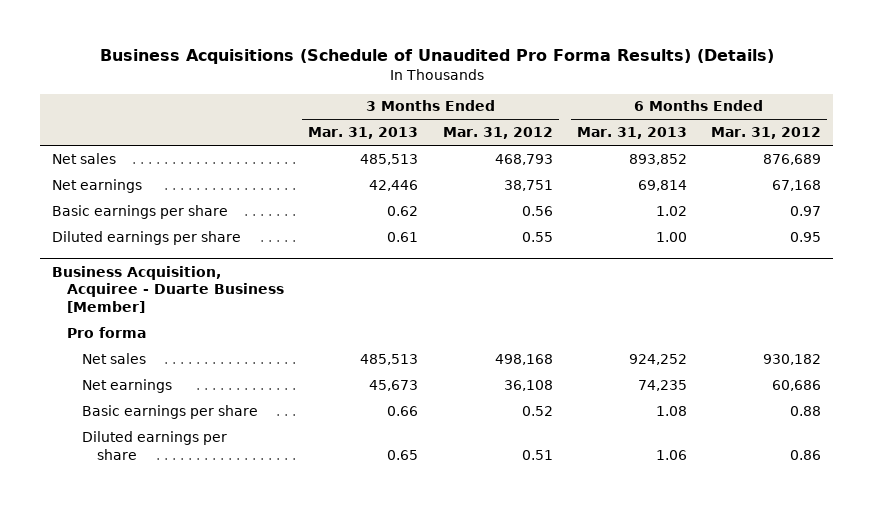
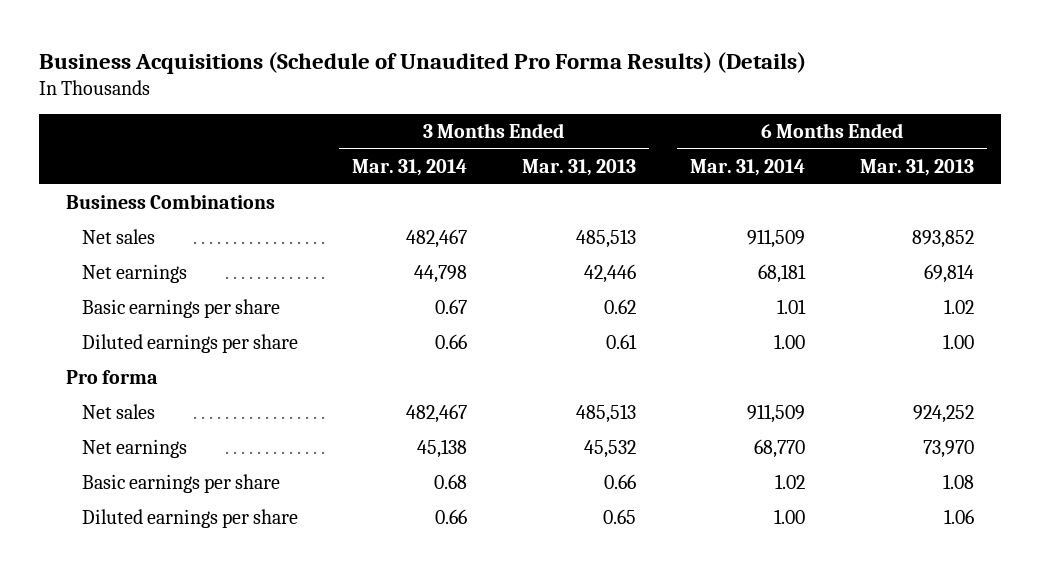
[442,127,553,140] Mar. 31, 2012 -> none
[711,127,822,140] Mar. 31, 2012 -> none
none -> [352,158,468,176] Mar. 31, 2014
none -> [690,158,806,176] Mar. 31, 2014
none -> [65,193,275,209] Business Combinations
[51,265,285,314] Business Acquisition, Acquiree - Duarte Business [Member] -> none
[369,379,419,391] 45,673 -> [583,439,636,458] 45,532
[637,379,687,391] 74,235 -> [922,439,974,458] 73,970

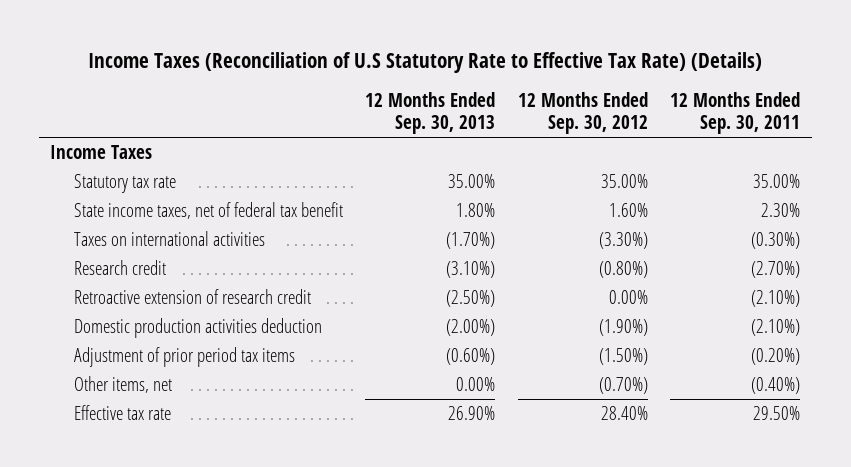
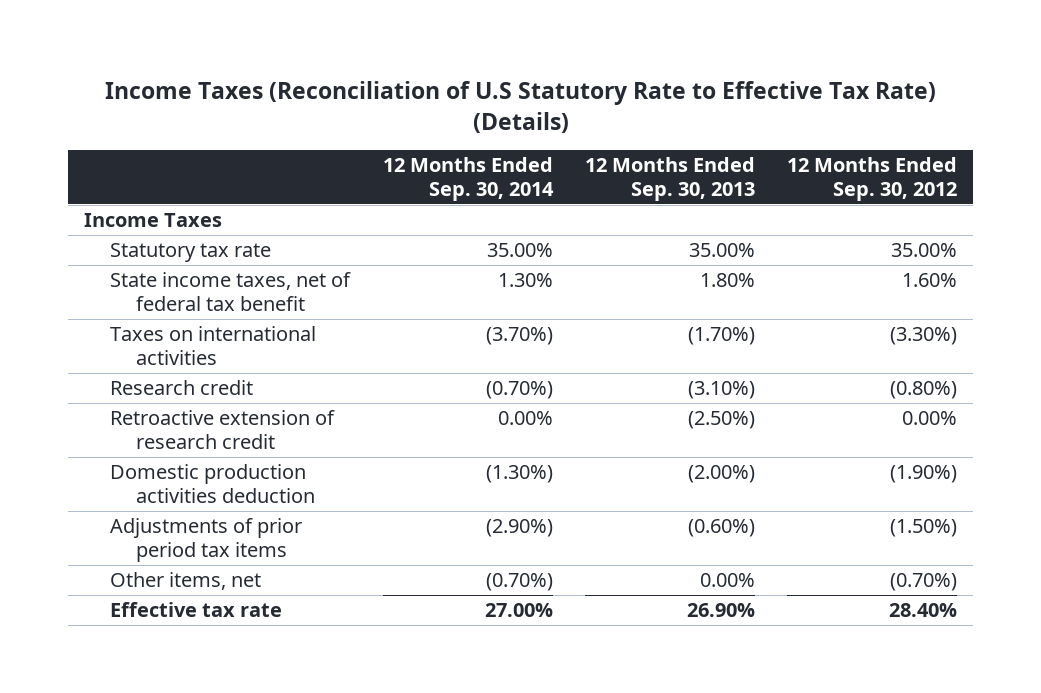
[670,92,801,135] 12 Months Ended Sep. 30, 2011 -> none
none -> [382,157,554,202] 12 Months Ended Sep. 30, 2014
[73,347,295,368] Adjustment of prior period tax items -> [110,518,303,562] Adjustments of prior period tax items

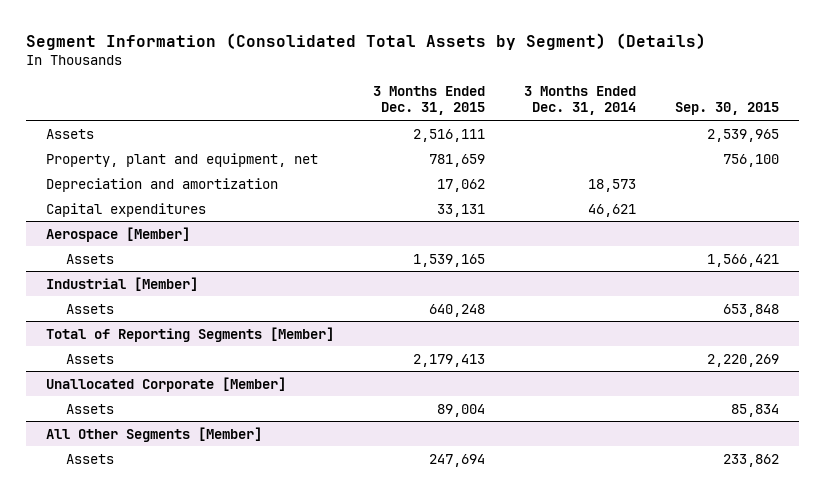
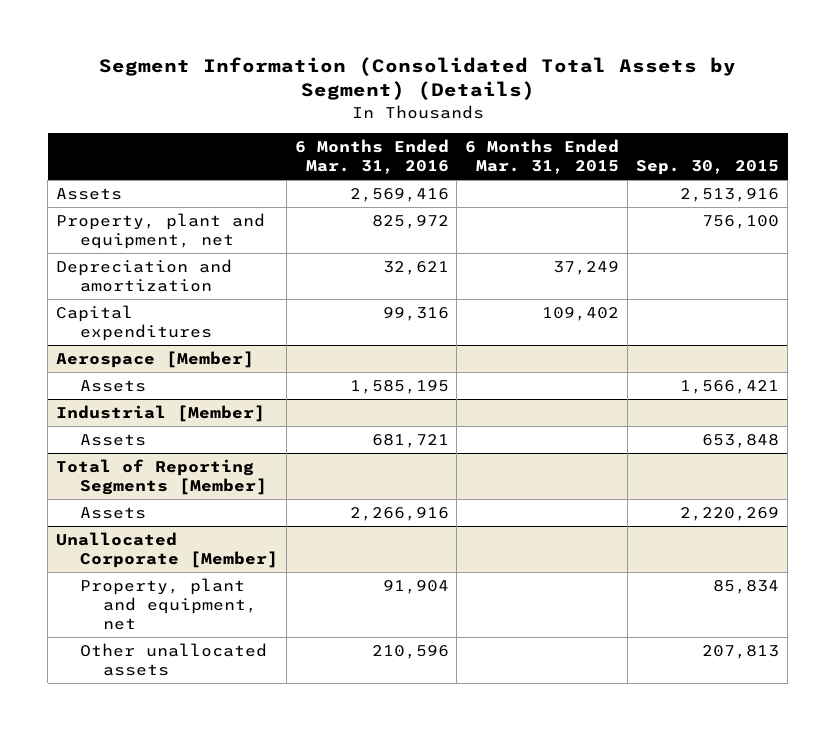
[372,85,485,116] 3 Months Ended Dec. 31, 2015 -> none
[523,85,636,116] 3 Months Ended Dec. 31, 2014 -> none
none -> [294,139,449,175] 6 Months Ended Mar. 31, 2016
none -> [465,139,620,175] 6 Months Ended Mar. 31, 2015
[707,128,780,142] 2,539,965 -> [680,187,780,202] 2,513,916
[45,426,262,442] All Other Segments [Member] -> none
[65,453,114,464] Assets -> none
[65,403,114,414] Assets -> [79,577,258,631] Property, plant and equipment, net
none -> [79,642,267,676] Other unallocated assets

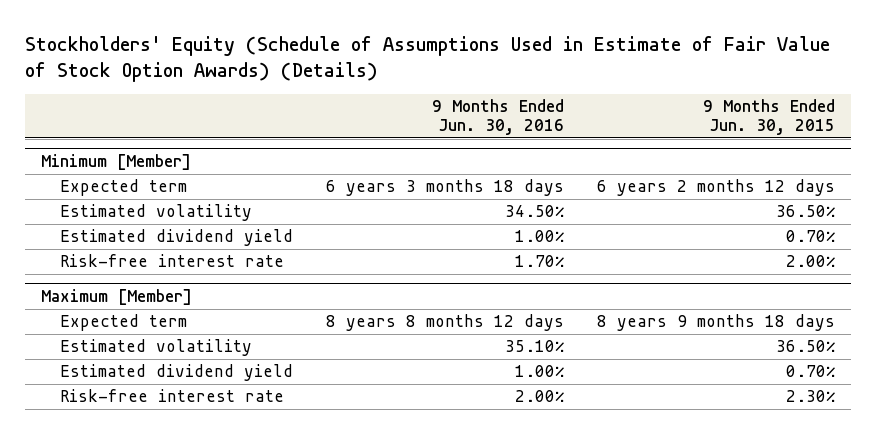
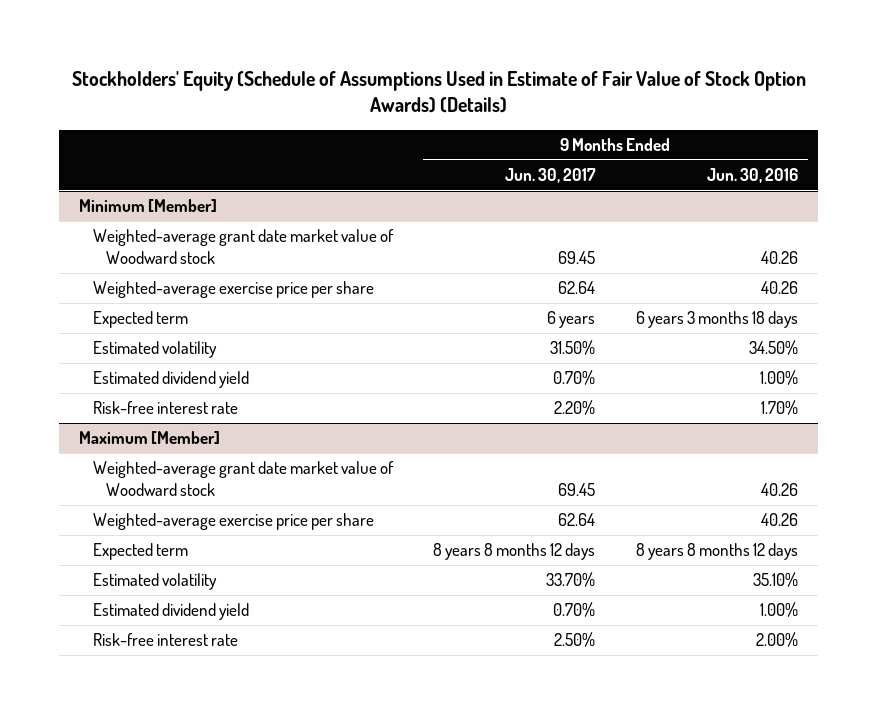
[702,98,835,136] 9 Months Ended Jun. 30, 2015 -> none
none -> [505,167,597,183] Jun. 30, 2017
none -> [92,229,394,264] Weighted-average grant date market value of Woodward stock
none -> [92,281,374,299] Weighted-average exercise price per share
none -> [92,461,394,496] Weighted-average grant date market value of Woodward stock
none -> [92,513,374,531] Weighted-average exercise price per share

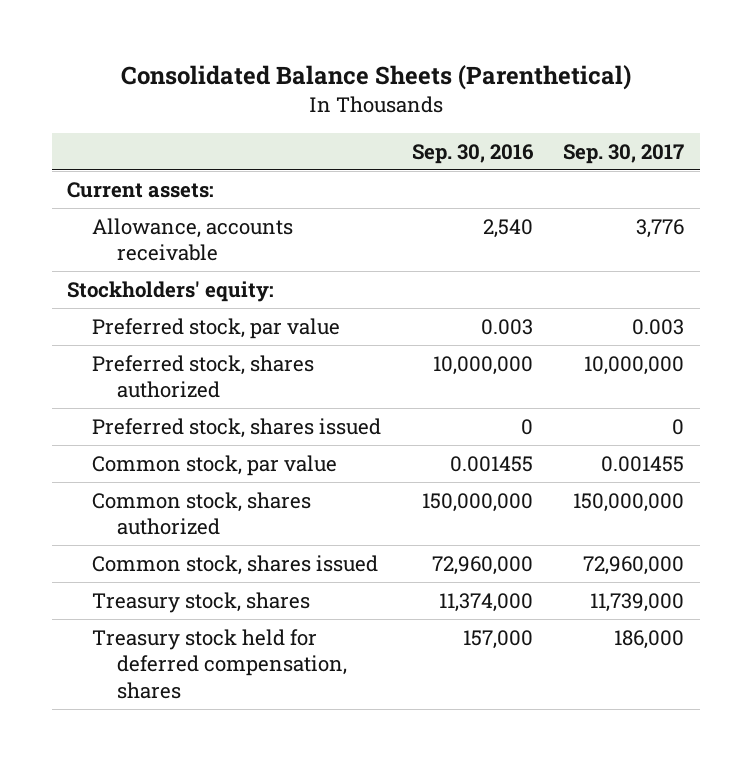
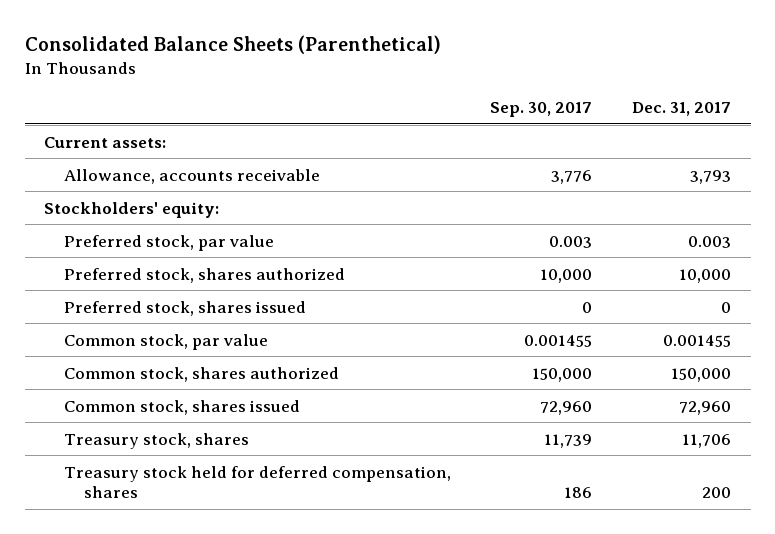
[411,143,534,164] Sep. 30, 2016 -> none
none -> [631,102,731,117] Dec. 31, 2017
[584,355,685,375] 10,000,000 -> [540,268,593,283] 10,000
[573,492,685,512] 150,000,000 -> [532,367,593,382] 150,000
[583,555,685,575] 72,960,000 -> [540,400,593,415] 72,960
[590,592,685,612] 11,739,000 -> [544,433,593,448] 11,739
[614,629,685,649] 186,000 -> [564,486,593,498] 186

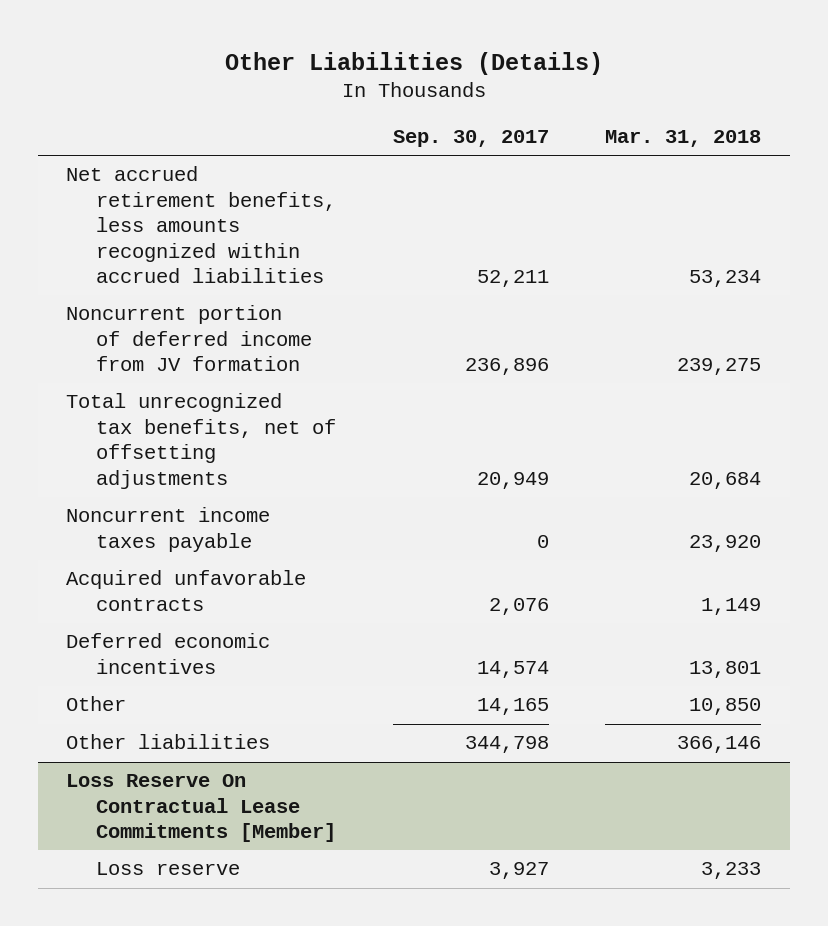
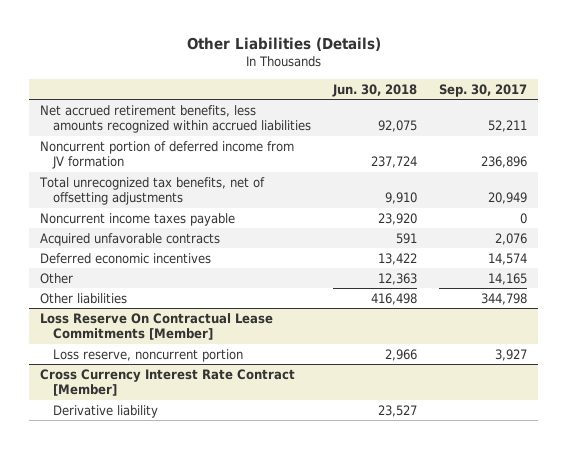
[605,130,762,148] Mar. 31, 2018 -> none
none -> [332,83,418,97] Jun. 30, 2018
[96,862,241,876] Loss reserve -> [53,348,244,362] Loss reserve, noncurrent portion
none -> [39,368,295,397] Cross Currency Interest Rate Contract [Member]
none -> [53,404,159,418] Derivative liability

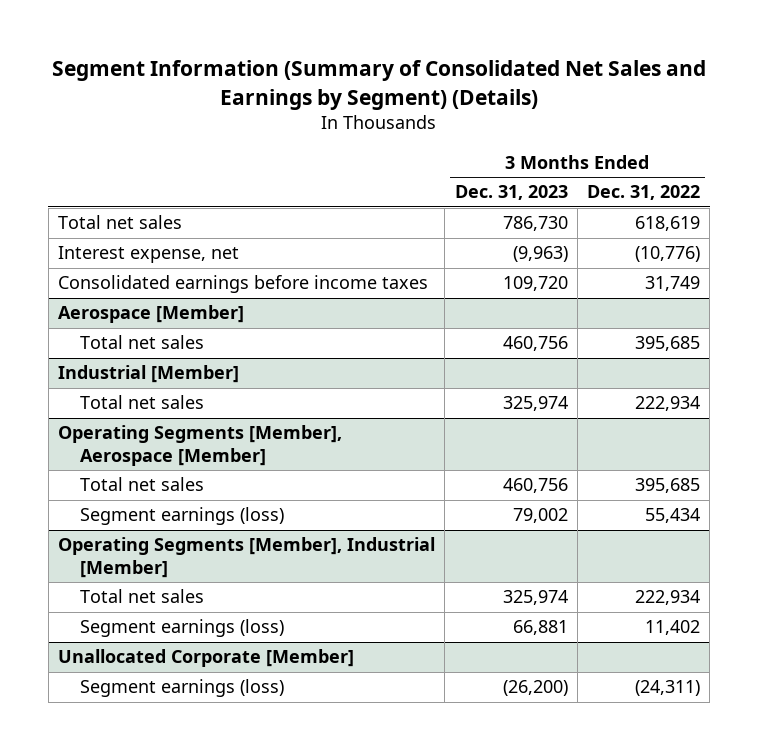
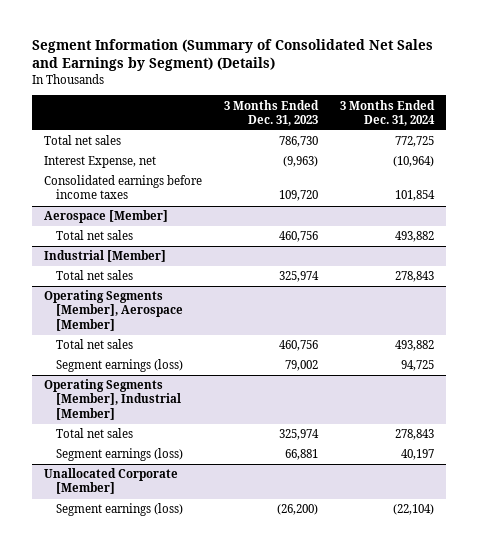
[587,185,701,201] Dec. 31, 2022 -> none
none -> [340,99,436,126] 3 Months Ended Dec. 31, 2024
[58,246,240,264] Interest expense, net -> [43,156,156,169] Interest Expense, net

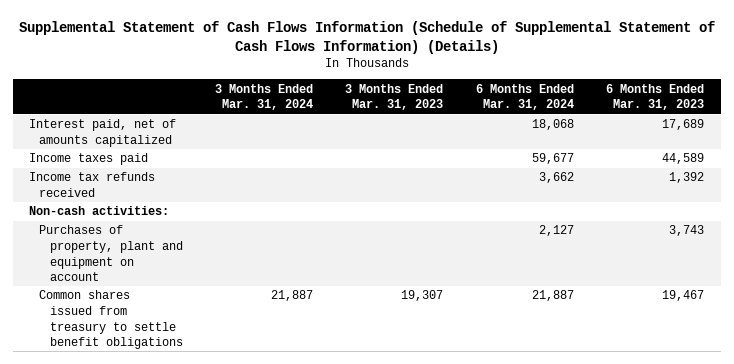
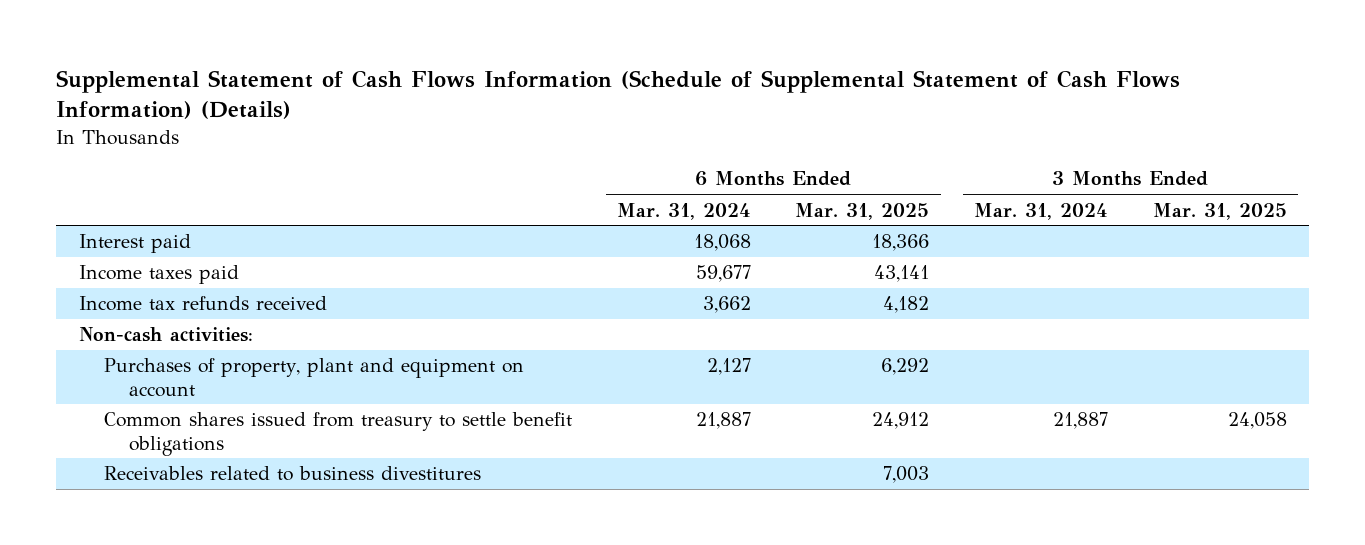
[345,83,444,111] 3 Months Ended Mar. 31, 2023 -> none
[606,83,705,111] 6 Months Ended Mar. 31, 2023 -> none
none -> [795,202,930,220] Mar. 31, 2025
none -> [1152,202,1287,220] Mar. 31, 2025
[29,119,177,147] Interest paid, net of amounts capitalized -> [78,234,191,254] Interest paid
none -> [104,466,482,482] Receivables related to business divestitures

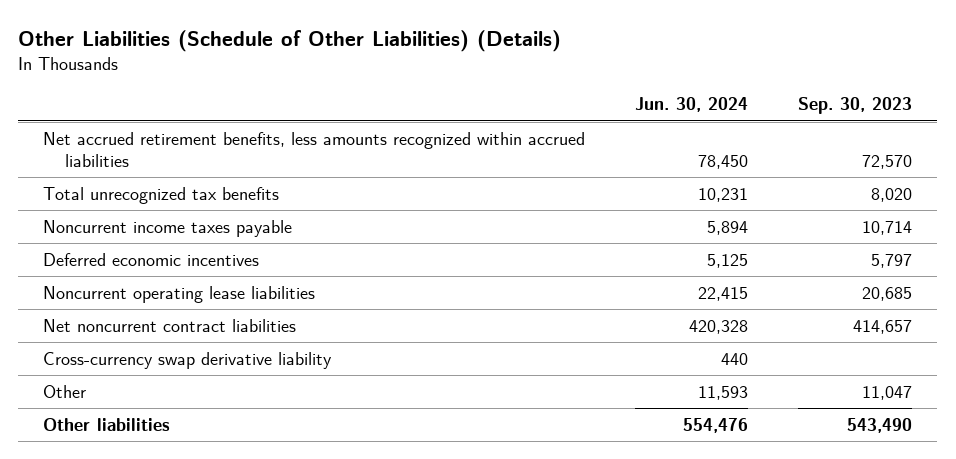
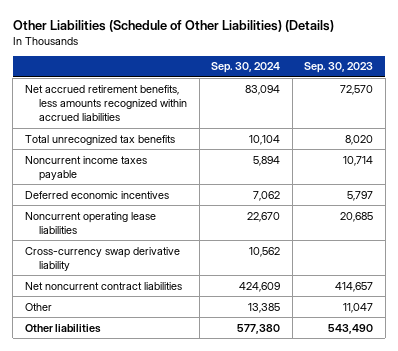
[635,97,749,113] Jun. 30, 2024 -> none
none -> [211,62,281,74] Sep. 30, 2024
[43,318,297,332] Net noncurrent contract liabilities -> [24,281,182,290] Net noncurrent contract liabilities

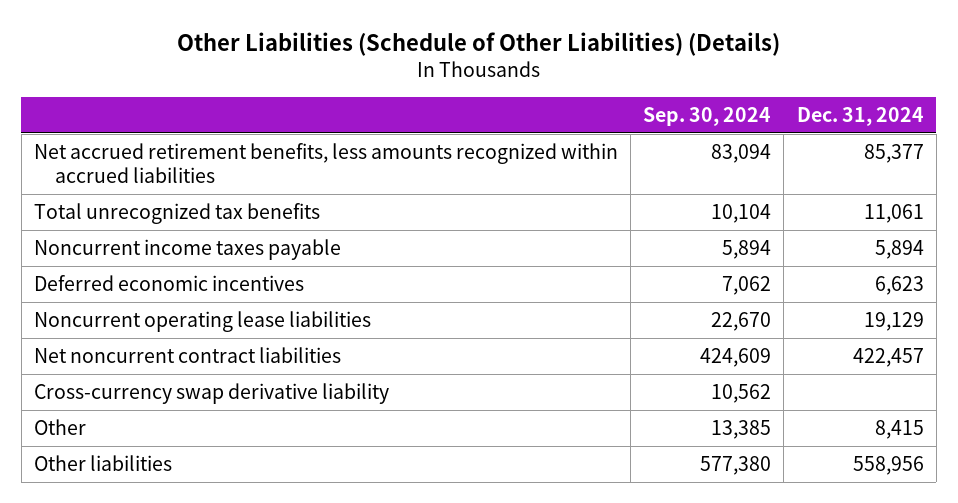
[304,62,374,74] Sep. 30, 2023 -> none
none -> [796,106,924,126] Dec. 31, 2024
[24,246,180,271] Cross-currency swap derivative liability -> [34,383,390,405] Cross-currency swap derivative liability

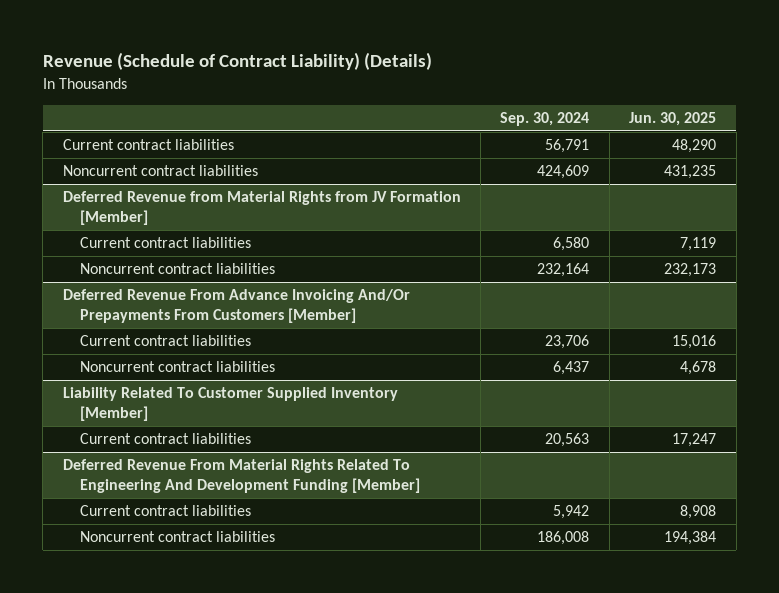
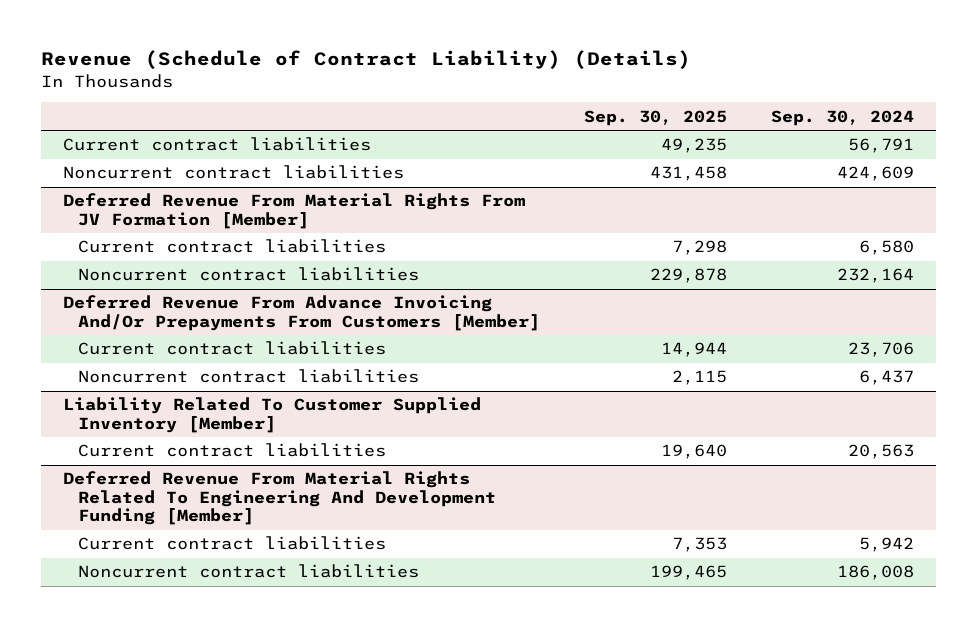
[629,111,717,126] Jun. 30, 2025 -> none
none -> [583,109,727,126] Sep. 30, 2025
[62,191,461,225] Deferred Revenue from Material Rights from JV Formation [Member] -> [62,193,525,229] Deferred Revenue From Material Rights From JV Formation [Member]

